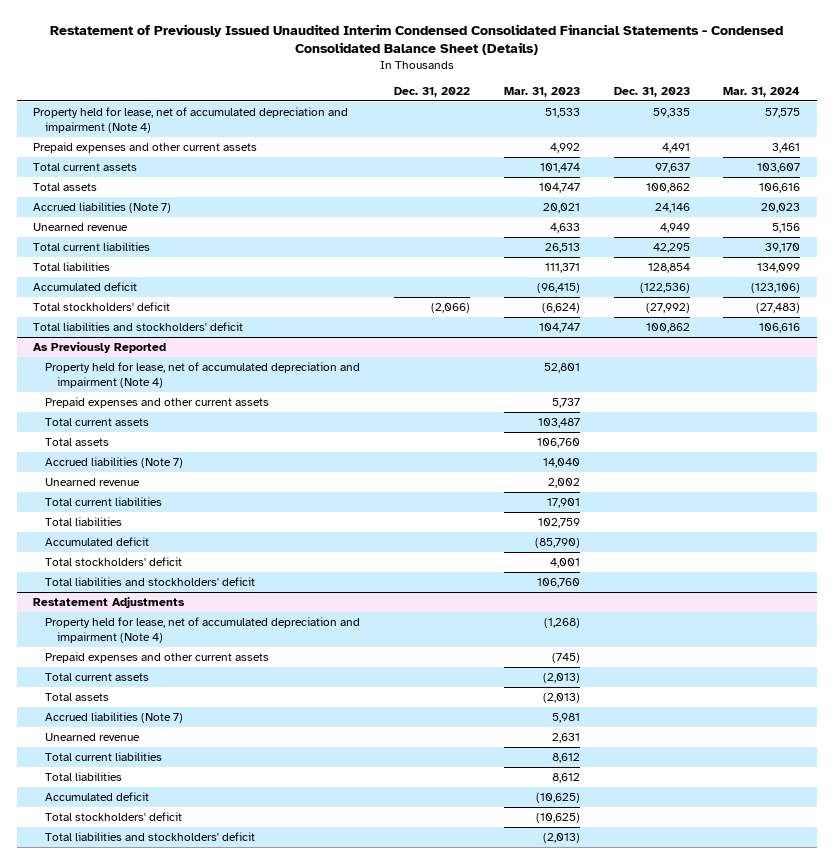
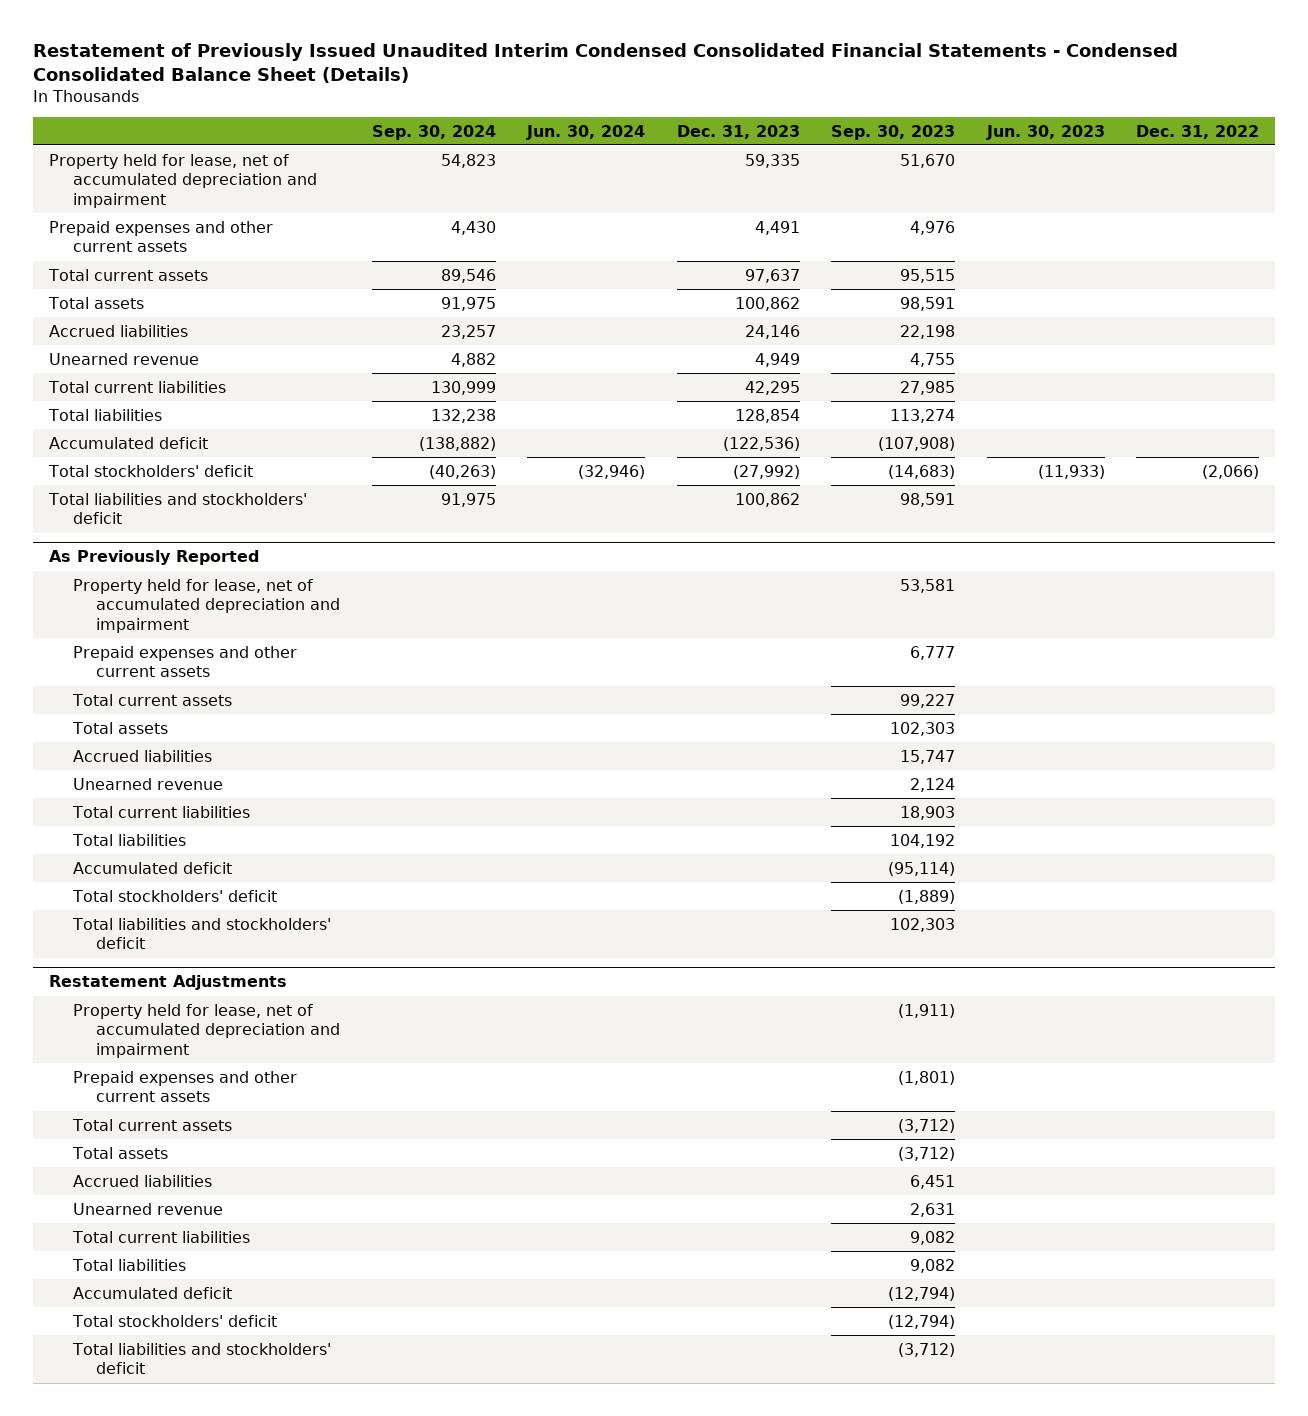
[503,86,580,97] Mar. 31, 2023 -> none
[723,86,801,97] Mar. 31, 2024 -> none
none -> [371,124,496,140] Sep. 30, 2024
none -> [526,124,646,140] Jun. 30, 2024
none -> [831,124,956,140] Sep. 30, 2023
none -> [985,124,1105,140] Jun. 30, 2023
[33,106,349,133] Property held for lease, net of accumulated depreciation and impairment (Note 4) -> [48,153,317,208] Property held for lease, net of accumulated depreciation and impairment
[33,201,172,213] Accrued liabilities (Note 7) -> [48,324,188,337] Accrued liabilities
[45,361,361,388] Property held for lease, net of accumulated depreciation and impairment (Note 4) -> [72,578,341,633] Property held for lease, net of accumulated depreciation and impairment
[45,456,184,468] Accrued liabilities (Note 7) -> [72,749,212,762] Accrued liabilities
[45,616,361,643] Property held for lease, net of accumulated depreciation and impairment (Note 4) -> [72,1003,341,1058] Property held for lease, net of accumulated depreciation and impairment
[45,711,184,723] Accrued liabilities (Note 7) -> [72,1174,212,1187] Accrued liabilities

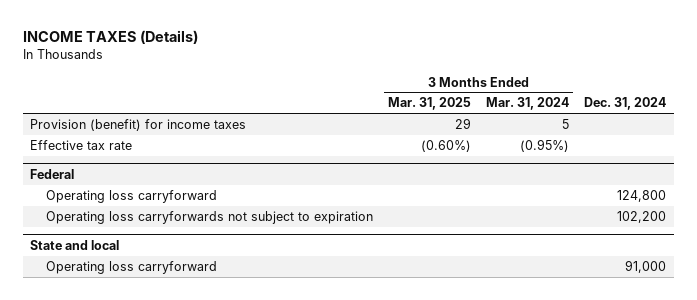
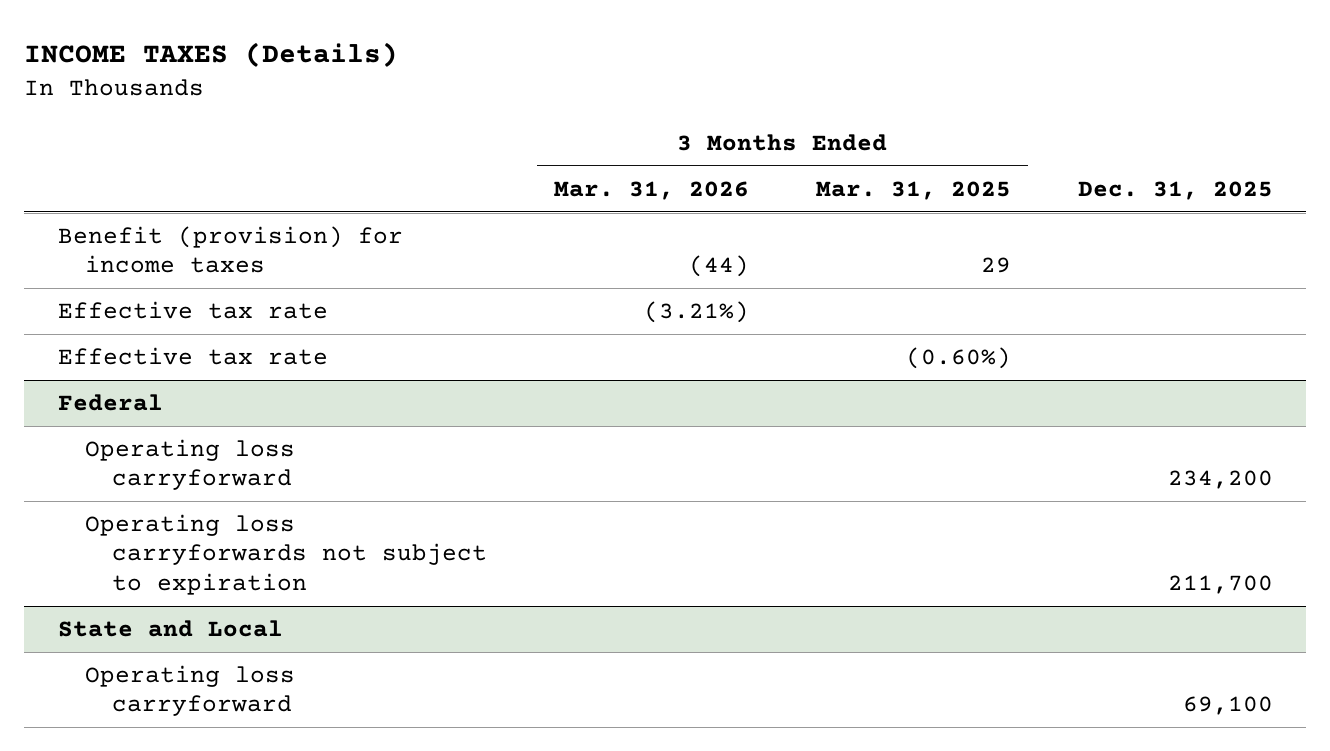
[486,97,570,111] Mar. 31, 2024 -> none
[584,97,667,111] Dec. 31, 2024 -> none
none -> [554,180,750,200] Mar. 31, 2026
none -> [1077,180,1273,200] Dec. 31, 2025
[30,119,247,132] Provision (benefit) for income taxes -> [57,226,403,274] Benefit (provision) for income taxes
none -> [57,301,328,320] Effective tax rate
[30,239,120,250] State and local -> [57,620,283,638] State and Local

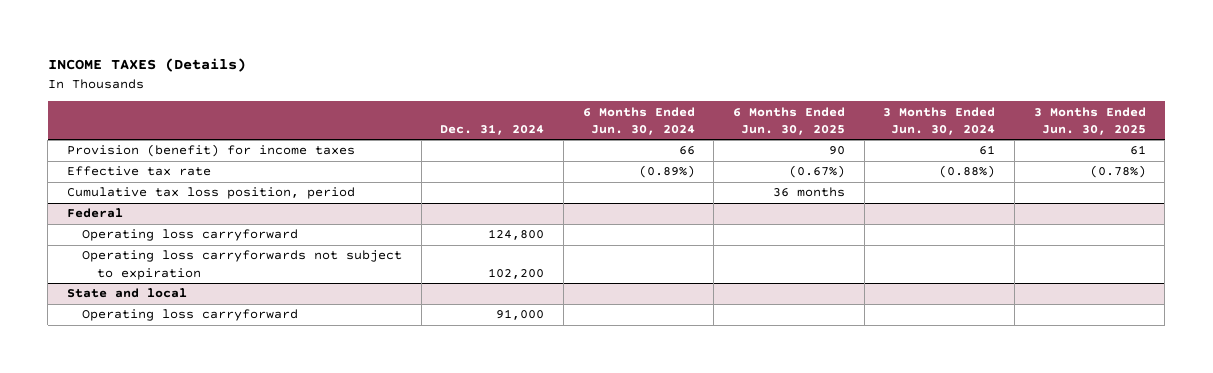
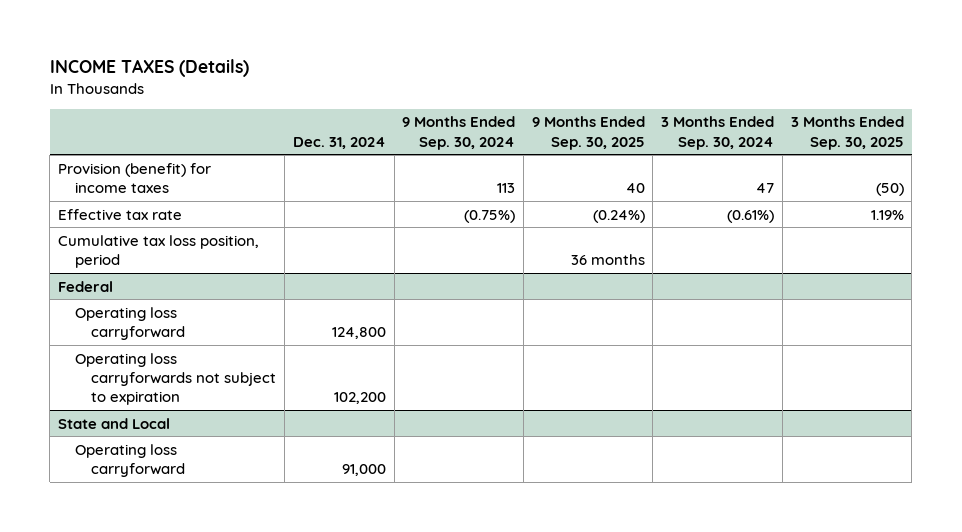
[582,106,695,135] 6 Months Ended Jun. 30, 2024 -> none
[732,106,845,135] 6 Months Ended Jun. 30, 2025 -> none
[883,106,996,135] 3 Months Ended Jun. 30, 2024 -> none
[1033,106,1146,135] 3 Months Ended Jun. 30, 2025 -> none
none -> [402,116,516,150] 9 Months Ended Sep. 30, 2024
none -> [531,116,645,150] 9 Months Ended Sep. 30, 2025
none -> [661,116,775,150] 3 Months Ended Sep. 30, 2024
none -> [790,116,904,150] 3 Months Ended Sep. 30, 2025
[67,288,188,299] State and local -> [58,417,171,429] State and Local

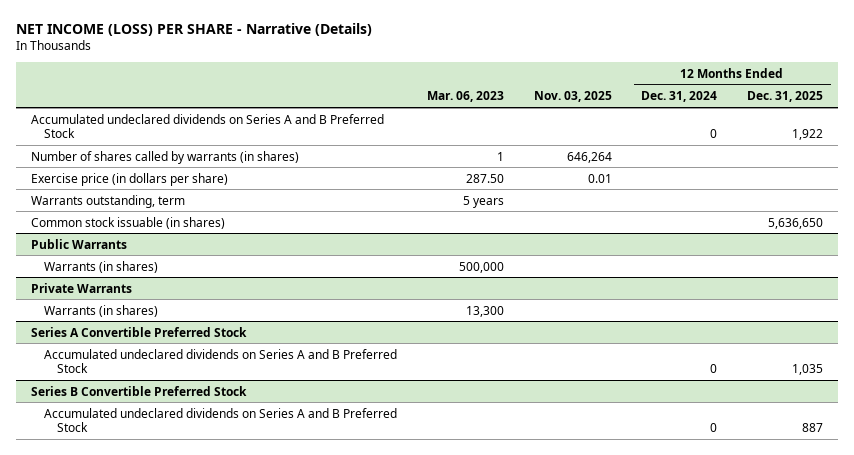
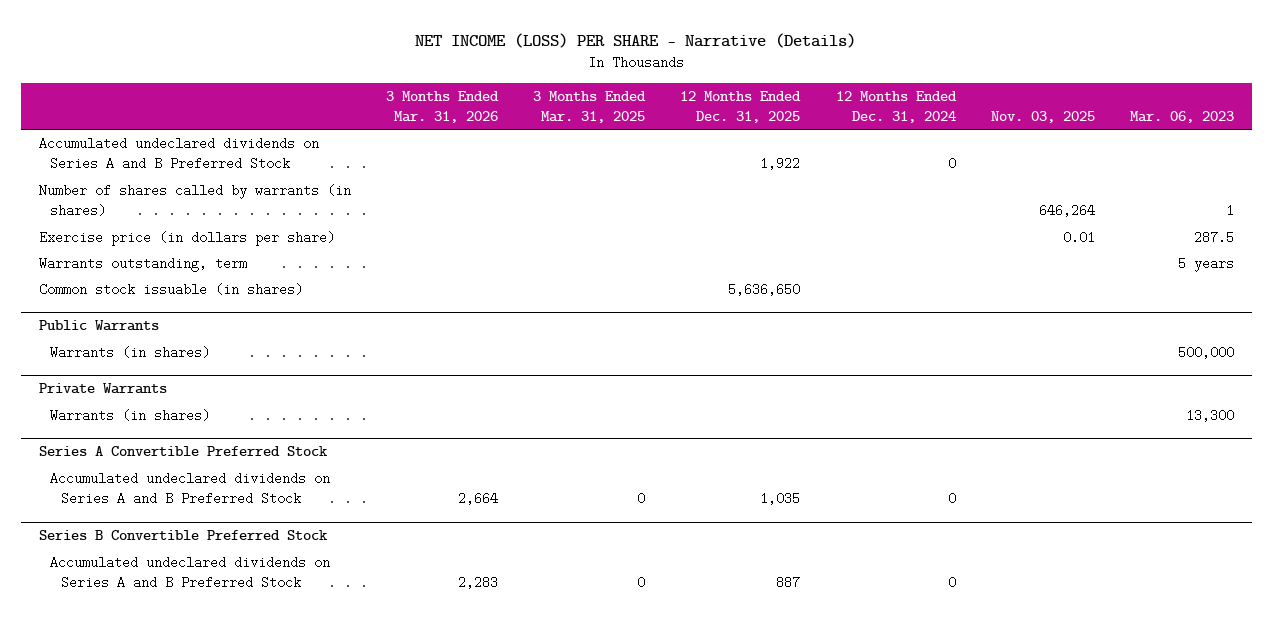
none -> [386,90,500,123] 3 Months Ended Mar. 31, 2026
none -> [533,90,647,123] 3 Months Ended Mar. 31, 2025
[465,173,504,183] 287.50 -> [1194,230,1235,244] 287.5

